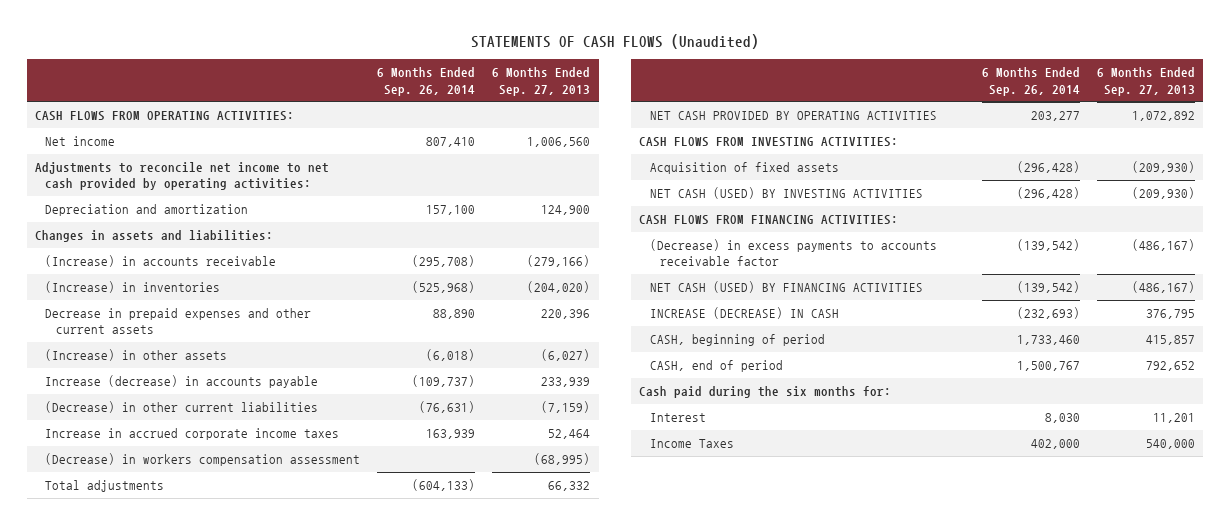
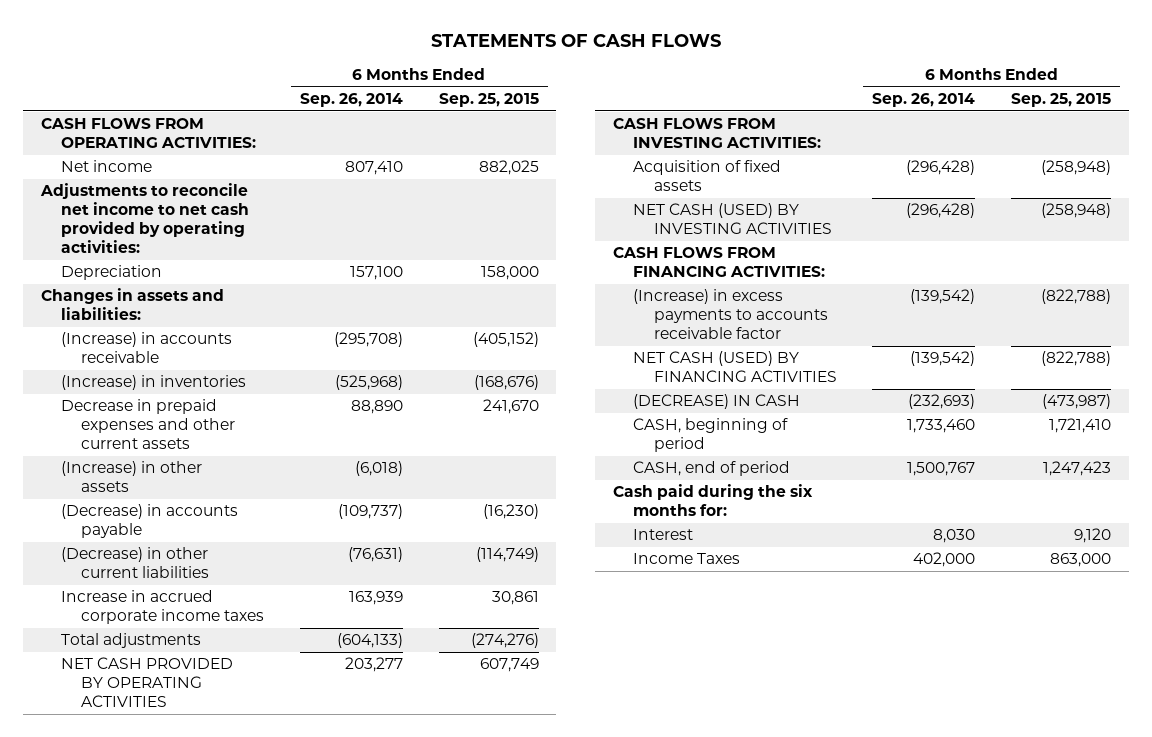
[470,34,759,50] STATEMENTS OF CASH FLOWS (Unaudited) -> [430,34,721,48] STATEMENTS OF CASH FLOWS
[492,67,591,96] 6 Months Ended Sep. 27, 2013 -> none
none -> [438,93,539,108] Sep. 25, 2015
[45,203,249,216] Depreciation and amortization -> [61,265,163,281] Depreciation
[45,374,319,388] Increase (decrease) in accounts payable -> [61,504,239,539] (Decrease) in accounts payable
[45,452,361,466] (Decrease) in workers compensation assessment -> none
[649,238,937,267] (Decrease) in excess payments to accounts receivable factor -> [633,289,828,340] (Increase) in excess payments to accounts receivable factor
[649,306,839,319] INCREASE (DECREASE) IN CASH -> [633,394,801,410] (DECREASE) IN CASH

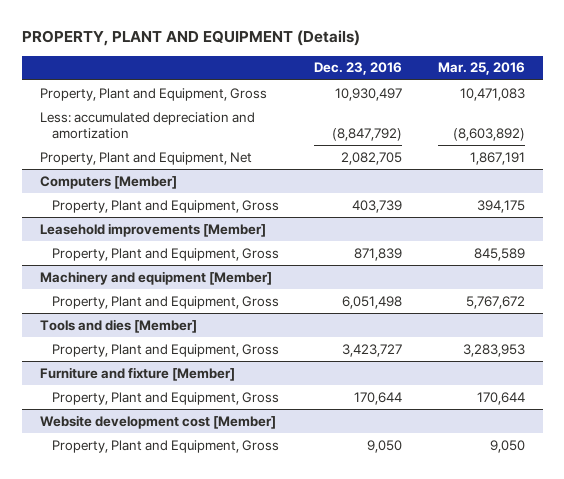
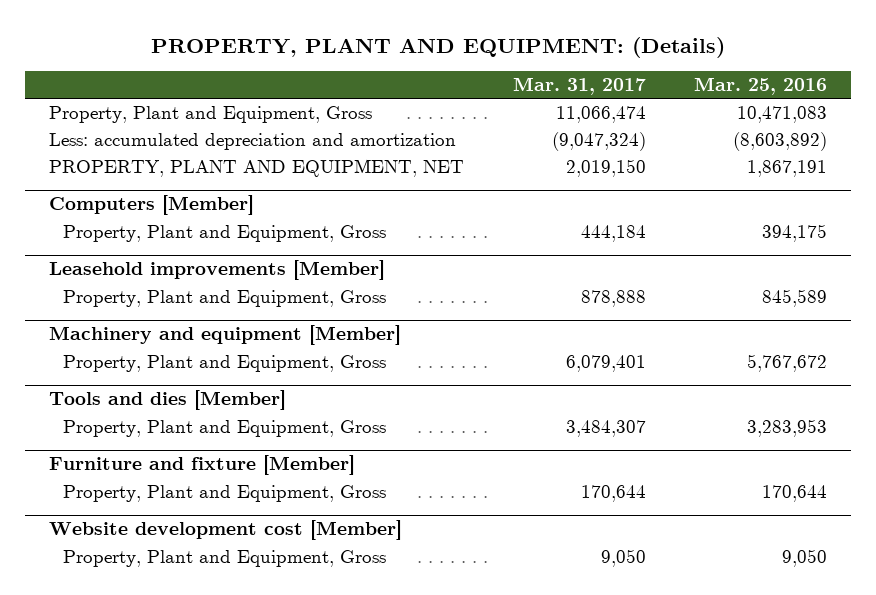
[21,30,360,47] PROPERTY, PLANT AND EQUIPMENT (Details) -> [151,37,726,59] PROPERTY, PLANT AND EQUIPMENT: (Details)
[314,62,403,76] Dec. 23, 2016 -> none
none -> [512,76,646,95] Mar. 31, 2017
[39,151,252,165] Property, Plant and Equipment, Net -> [48,158,464,177] PROPERTY, PLANT AND EQUIPMENT, NET

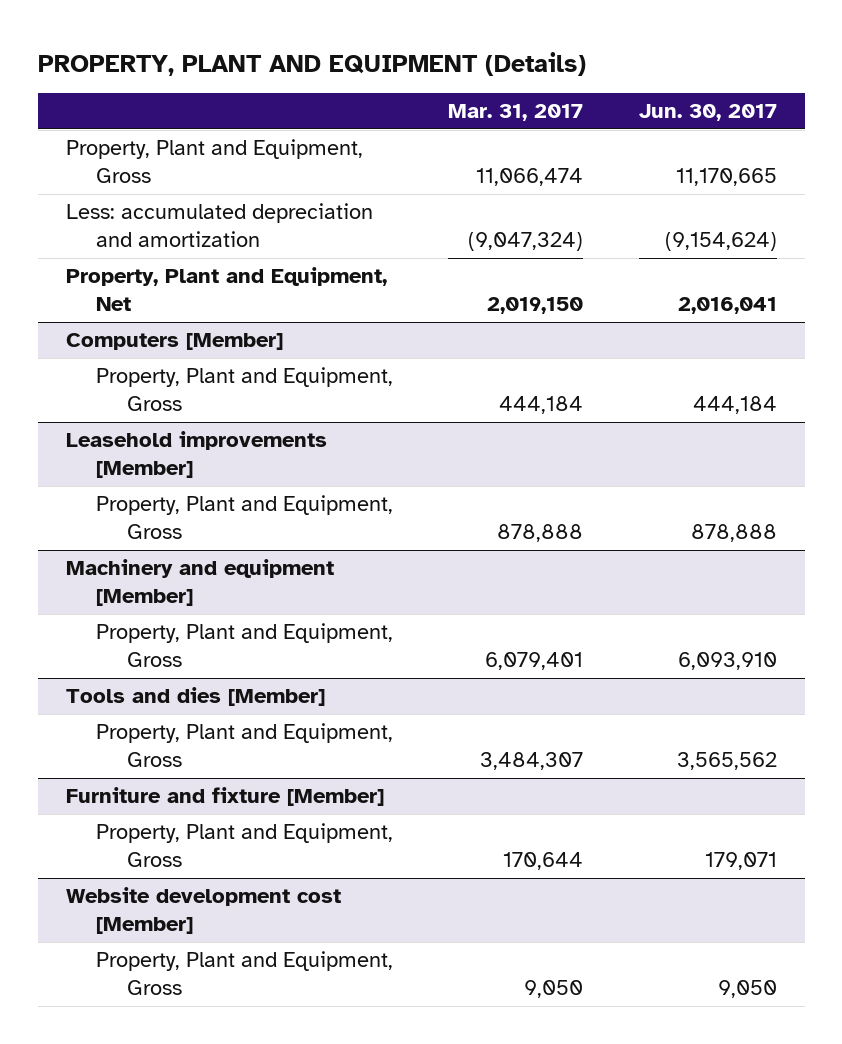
[151,37,726,59] PROPERTY, PLANT AND EQUIPMENT: (Details) -> [37,51,586,76] PROPERTY, PLANT AND EQUIPMENT (Details)
[694,76,828,95] Mar. 25, 2016 -> none
none -> [638,104,777,122] Jun. 30, 2017
[48,158,464,177] PROPERTY, PLANT AND EQUIPMENT, NET -> [65,267,387,312] Property, Plant and Equipment, Net

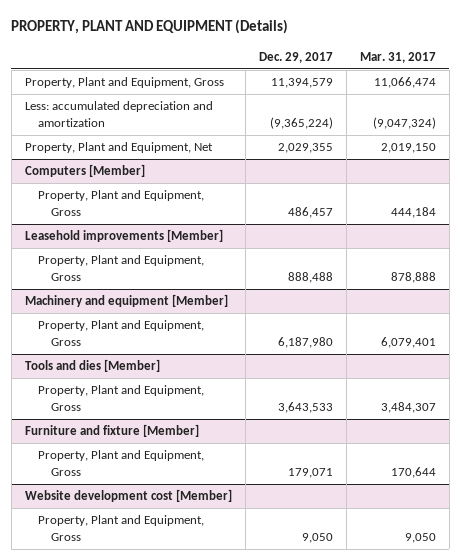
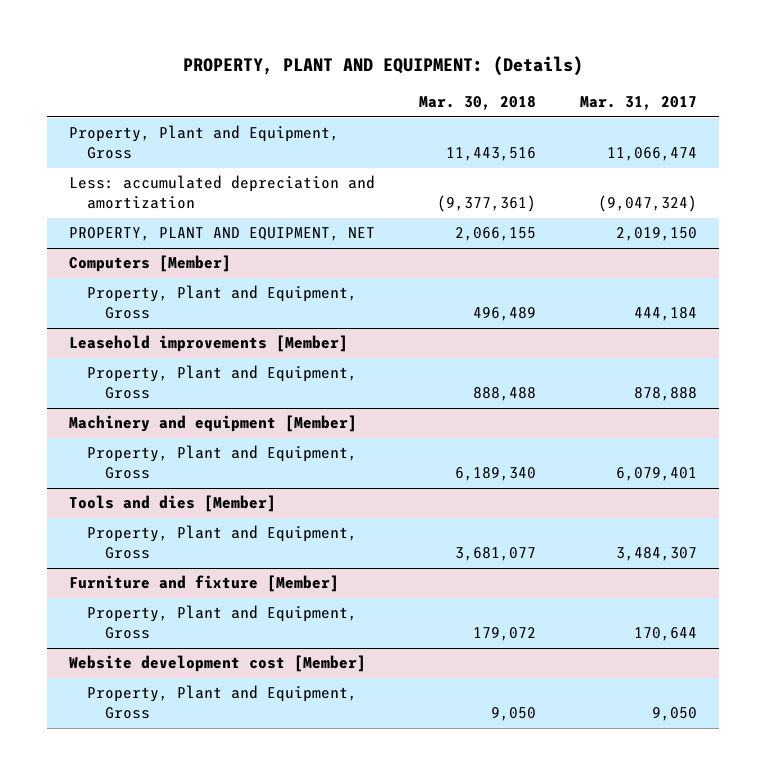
[11,19,289,35] PROPERTY, PLANT AND EQUIPMENT (Details) -> [182,56,583,77] PROPERTY, PLANT AND EQUIPMENT: (Details)
[258,51,333,63] Dec. 29, 2017 -> none
none -> [418,95,536,110] Mar. 30, 2018
[24,142,213,154] Property, Plant and Equipment, Net -> [69,227,376,242] PROPERTY, PLANT AND EQUIPMENT, NET

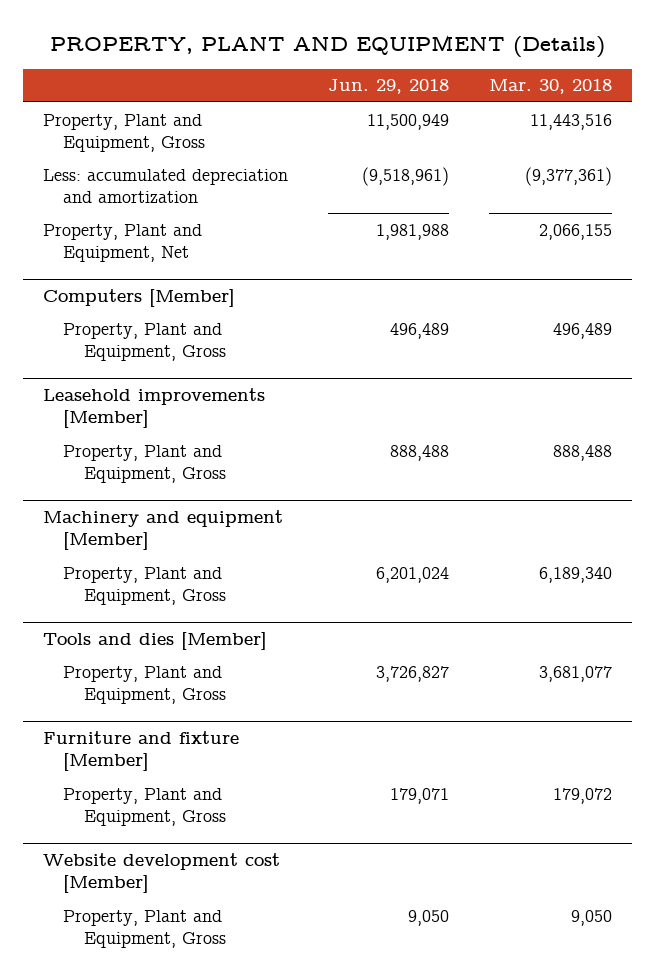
[182,56,583,77] PROPERTY, PLANT AND EQUIPMENT: (Details) -> [49,34,605,58] PROPERTY, PLANT AND EQUIPMENT (Details)
[579,95,697,110] Mar. 31, 2017 -> none
none -> [328,79,450,95] Jun. 29, 2018
[69,227,376,242] PROPERTY, PLANT AND EQUIPMENT, NET -> [43,223,203,263] Property, Plant and Equipment, Net

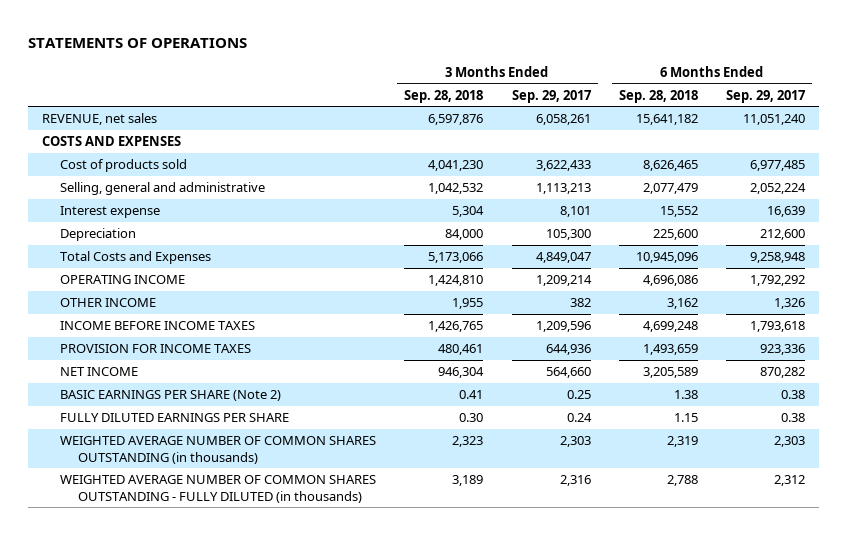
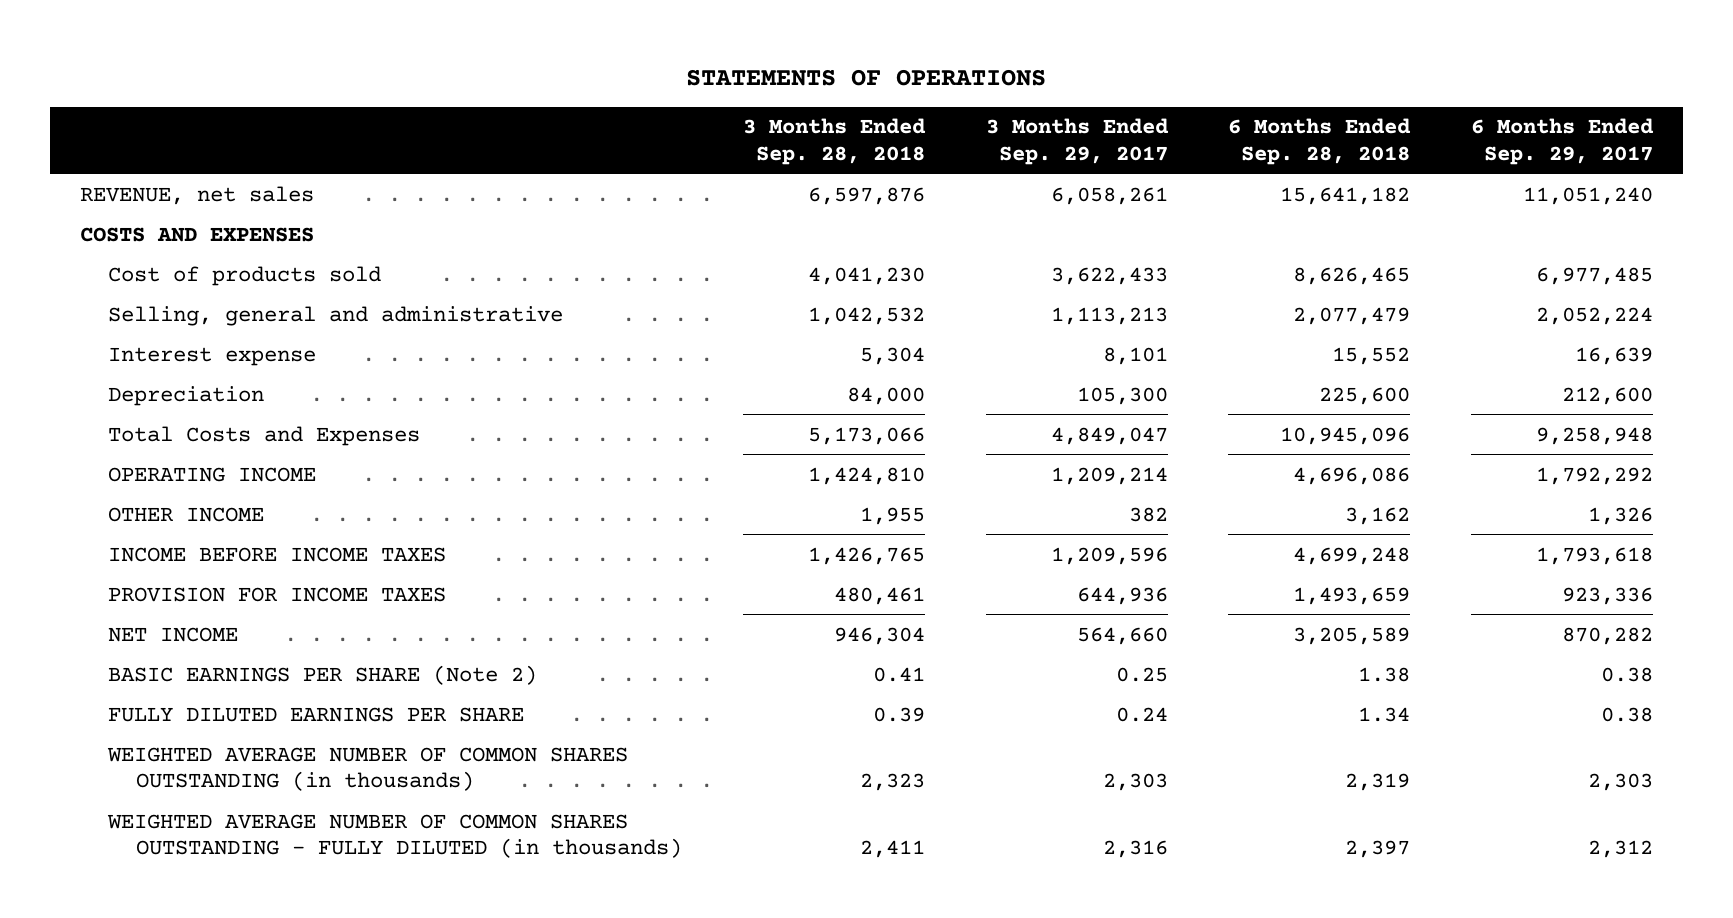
[459,413,484,423] 0.30 -> [873,706,926,722] 0.39
[673,413,698,423] 1.15 -> [1358,706,1411,722] 1.34
[452,475,484,487] 3,189 -> [860,839,926,858] 2,411
[666,475,698,487] 2,788 -> [1345,839,1411,858] 2,397

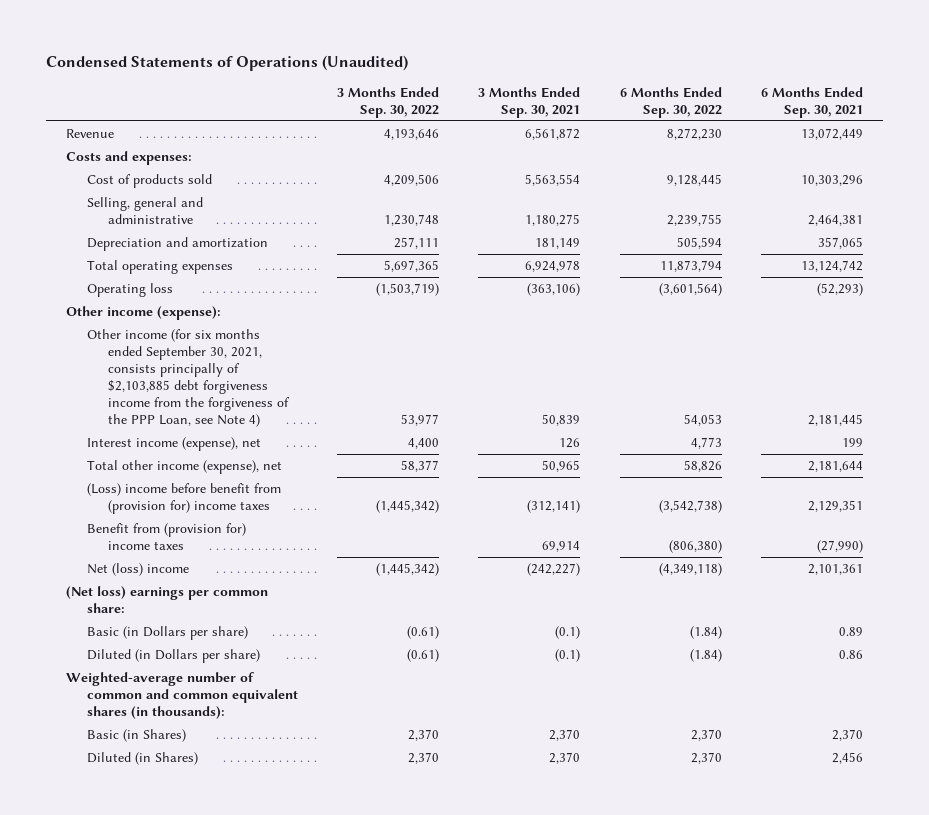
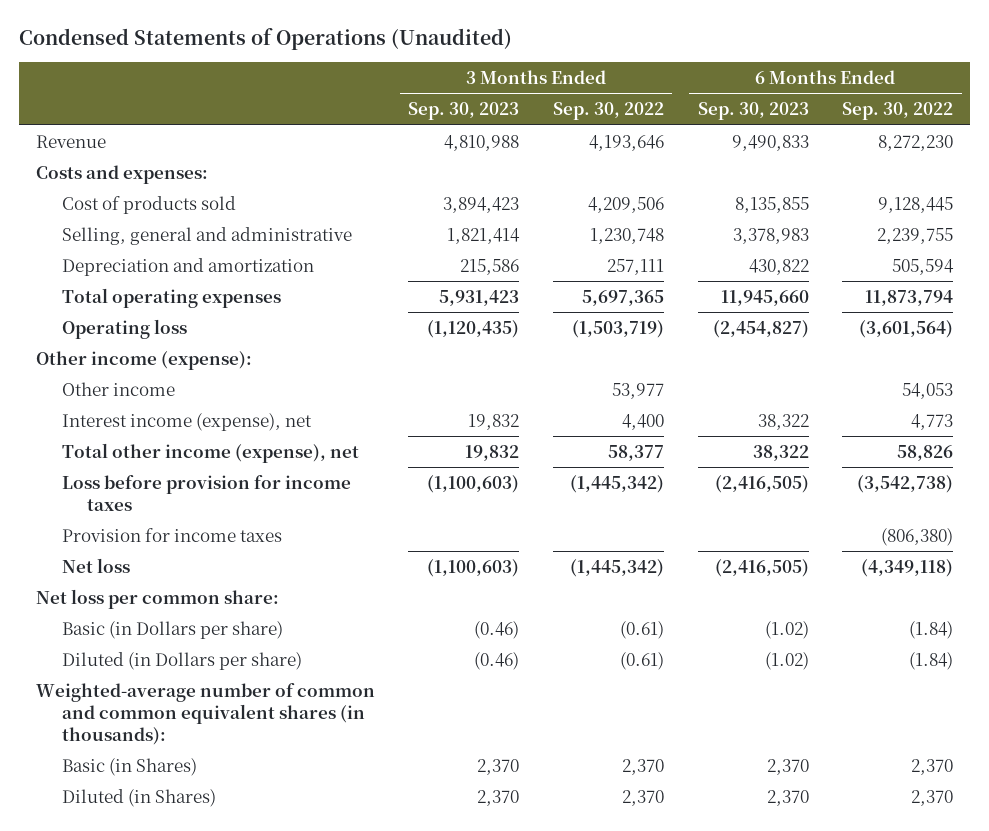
[478,86,581,118] 3 Months Ended Sep. 30, 2021 -> none
[761,86,864,118] 6 Months Ended Sep. 30, 2021 -> none
none -> [408,102,520,121] Sep. 30, 2023
none -> [697,102,809,121] Sep. 30, 2023
[86,328,290,427] Other income (for six months ended September 30, 2021, consists principally of $2,103,885 debt forgiveness income from the forgiveness of the PPP Loan, see Note 4) -> [61,381,175,396] Other income
[86,482,281,514] (Loss) income before benefit from (provision for) income taxes -> [61,474,351,511] Loss before provision for income taxes
[86,522,246,550] Benefit from (provision for) income taxes -> [61,527,282,542] Provision for income taxes
[86,562,189,576] Net (loss) income -> [61,557,130,573] Net loss
[65,585,268,613] (Net loss) earnings per common share: -> [35,588,279,609] Net loss per common share:

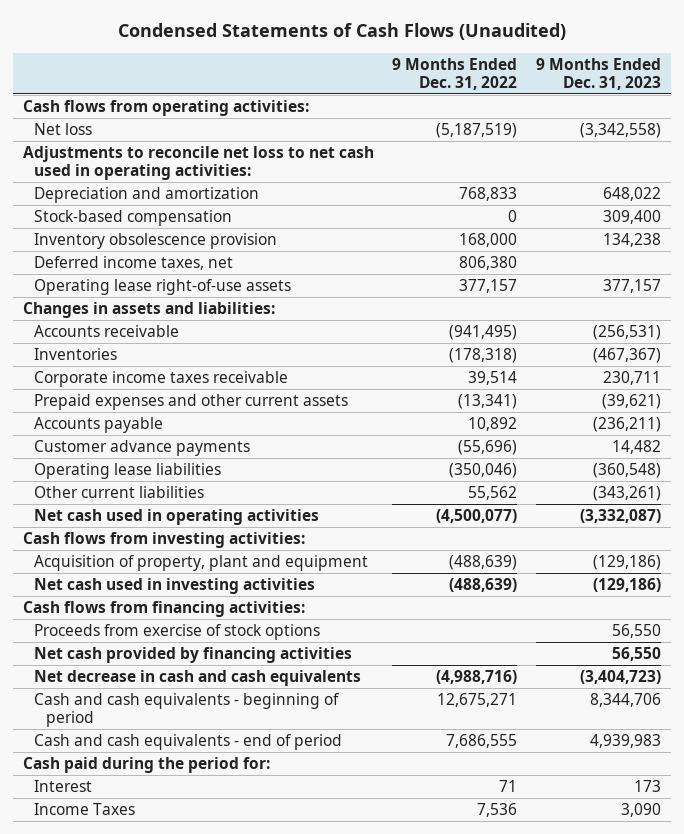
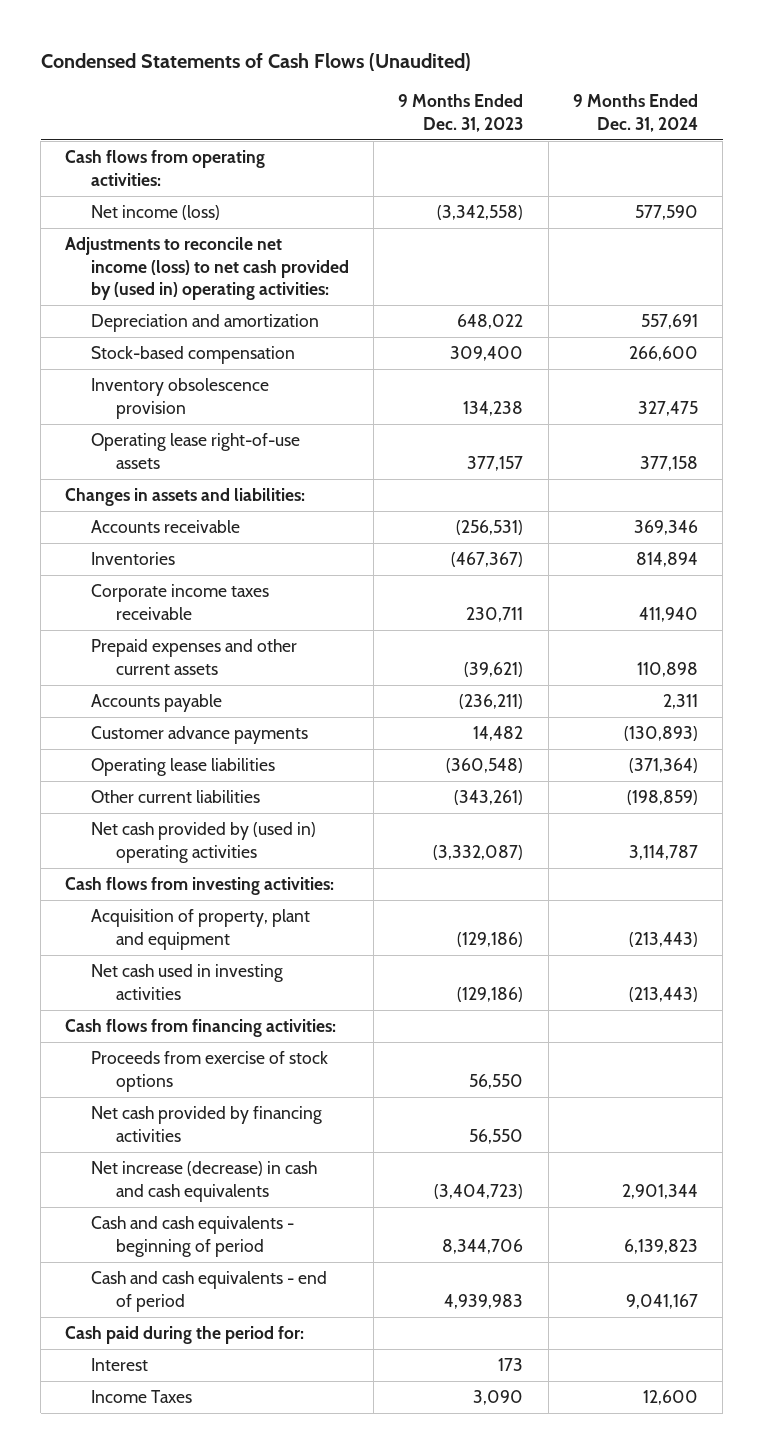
[392,58,518,90] 9 Months Ended Dec. 31, 2022 -> none
none -> [573,94,699,132] 9 Months Ended Dec. 31, 2024
[34,123,93,136] Net loss -> [90,205,220,221] Net income (loss)
[22,146,374,181] Adjustments to reconcile net loss to net cash used in operating activities: -> [65,237,349,301] Adjustments to reconcile net income (loss) to net cash provided by (used in) operating activities:
[34,256,234,271] Deferred income taxes, net -> none
[34,509,320,526] Net cash used in operating activities -> [90,822,316,863] Net cash provided by (used in) operating activities
[34,670,362,687] Net decrease in cash and cash equivalents -> [90,1161,317,1202] Net increase (decrease) in cash and cash equivalents

